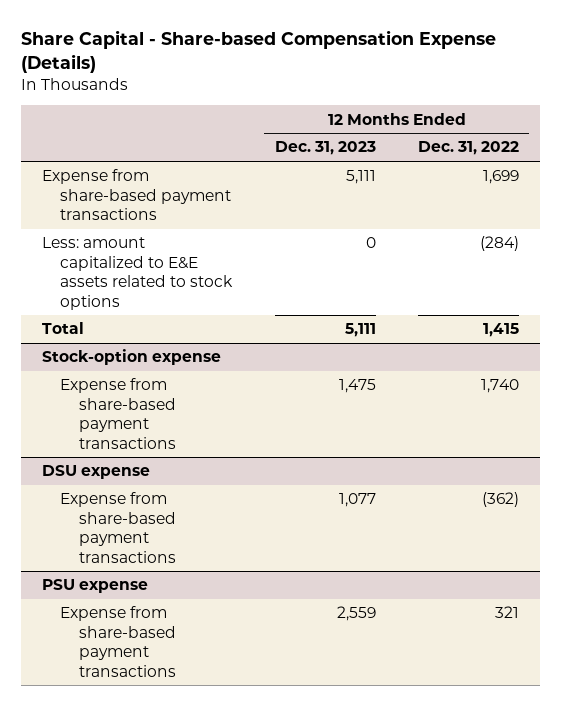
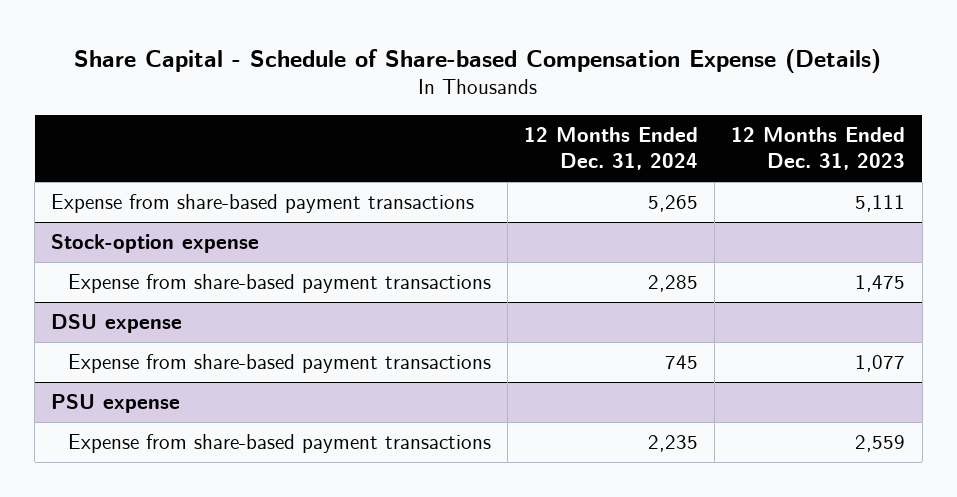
[21,30,497,73] Share Capital - Share-based Compensation Expense (Details) -> [74,48,882,73] Share Capital - Schedule of Share-based Compensation Expense (Details)
[417,141,519,156] Dec. 31, 2022 -> none
none -> [524,127,699,171] 12 Months Ended Dec. 31, 2024
[42,237,234,310] Less: amount capitalized to E&E assets related to stock options -> none
[42,322,85,335] Total -> none

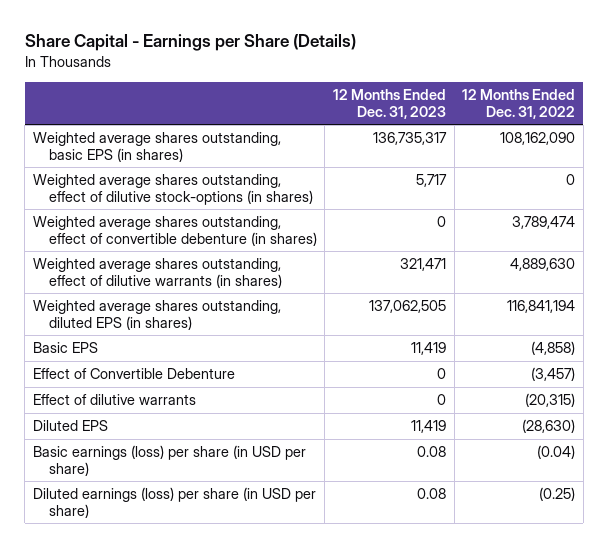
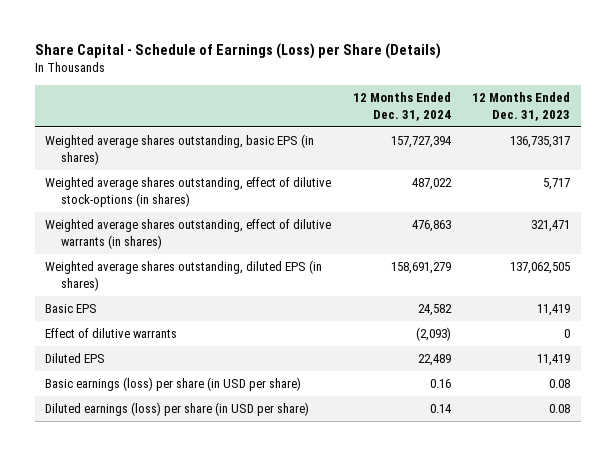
[24,34,356,52] Share Capital - Earnings per Share (Details) -> [34,42,441,59] Share Capital - Schedule of Earnings (Loss) per Share (Details)
[462,88,576,119] 12 Months Ended Dec. 31, 2022 -> none
none -> [352,91,451,121] 12 Months Ended Dec. 31, 2024
[32,216,317,247] Weighted average shares outstanding, effect of convertible debenture (in shares) -> none
[32,368,235,380] Effect of Convertible Debenture -> none

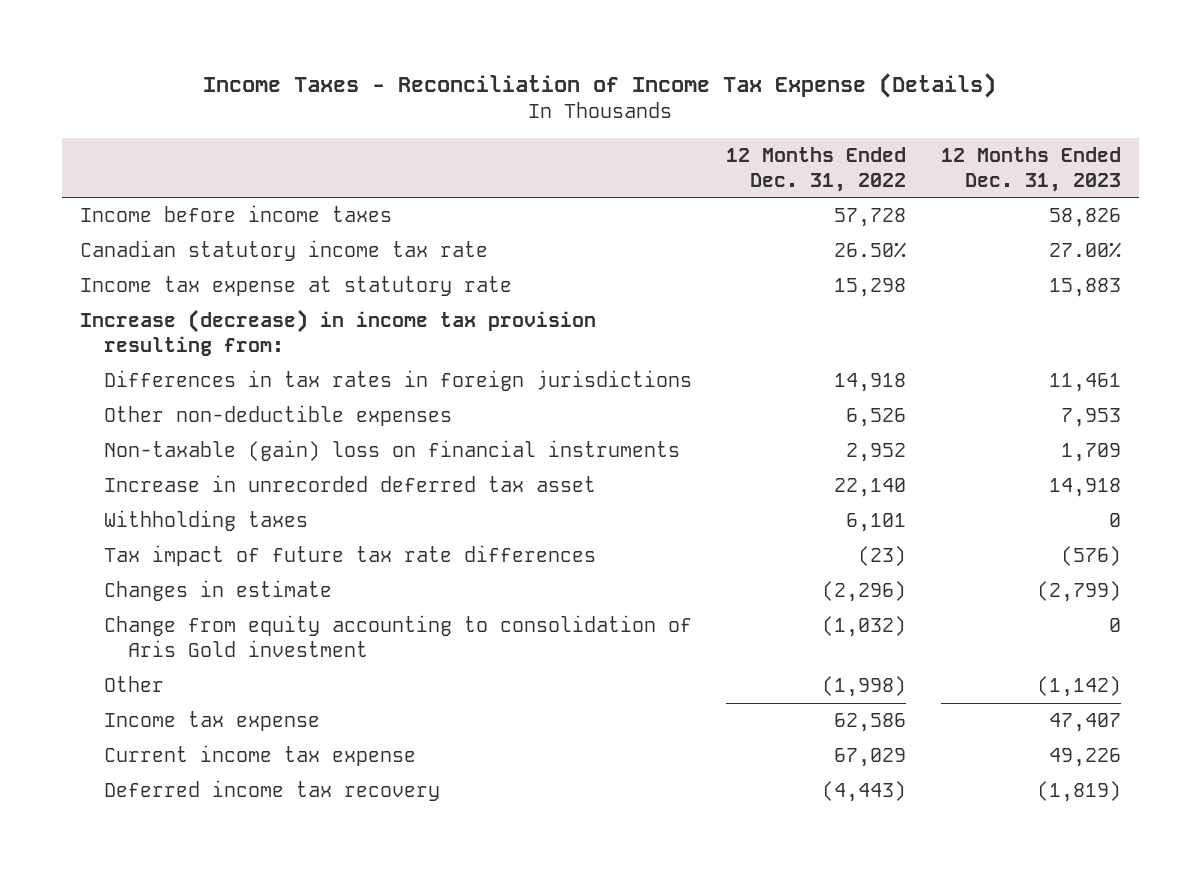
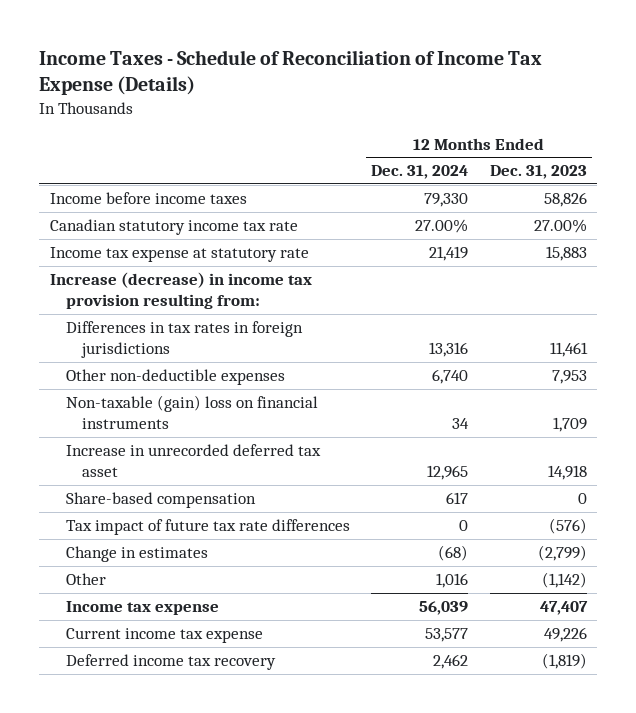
[203,73,997,99] Income Taxes - Reconciliation of Income Tax Expense (Details) -> [38,50,542,96] Income Taxes - Schedule of Reconciliation of Income Tax Expense (Details)
[726,146,907,192] 12 Months Ended Dec. 31, 2022 -> none
none -> [371,165,469,180] Dec. 31, 2024
[103,510,308,532] Withholding taxes -> none
none -> [65,492,256,509] Share-based compensation
[103,615,692,657] Change from equity accounting to consolidation of Aris Gold investment -> none
[103,580,332,602] Changes in estimate -> [65,546,208,563] Change in estimates

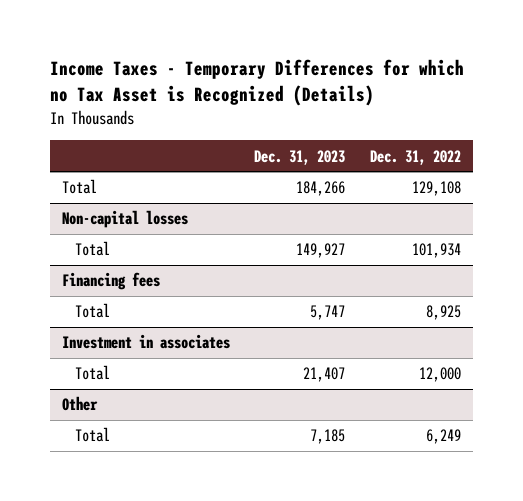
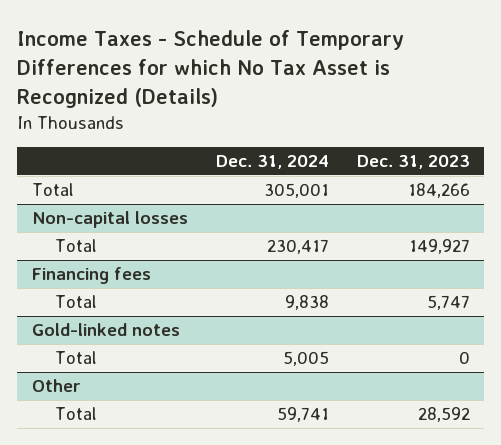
[49,59,464,107] Income Taxes - Temporary Differences for which no Tax Asset is Recognized (Details) -> [17,30,405,108] Income Taxes - Schedule of Temporary Differences for which No Tax Asset is Recognized (Details)
[369,149,461,165] Dec. 31, 2022 -> none
none -> [215,155,329,170] Dec. 31, 2024
[61,334,230,350] Investment in associates -> none
none -> [31,323,180,337] Gold-linked notes
[303,367,346,383] 21,407 -> [458,351,470,365] 0
[310,429,346,445] 7,185 -> [417,407,470,423] 28,592

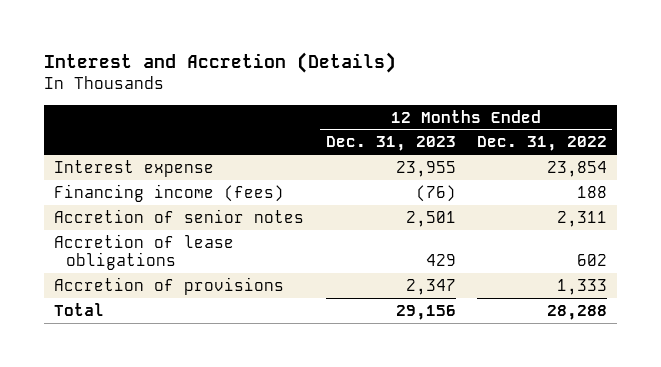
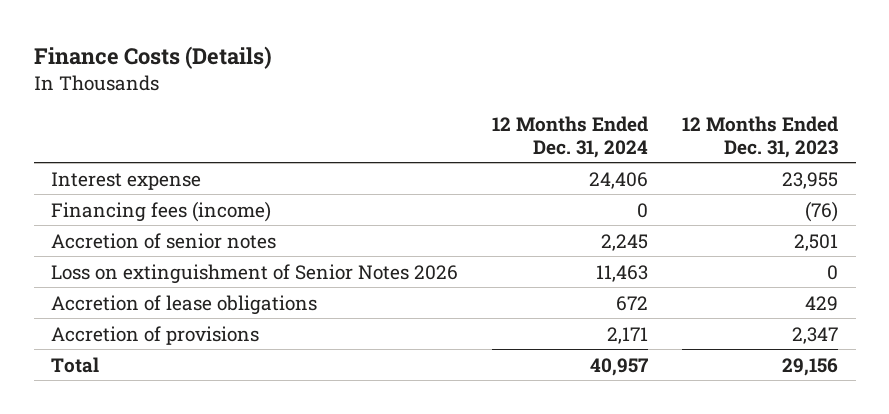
[43,52,396,74] Interest and Accretion (Details) -> [33,45,272,69] Finance Costs (Details)
[476,136,607,152] Dec. 31, 2022 -> none
none -> [492,116,649,158] 12 Months Ended Dec. 31, 2024
[54,183,285,202] Financing income (fees) -> [50,200,271,222] Financing fees (income)
none -> [50,263,458,284] Loss on extinguishment of Senior Notes 2026

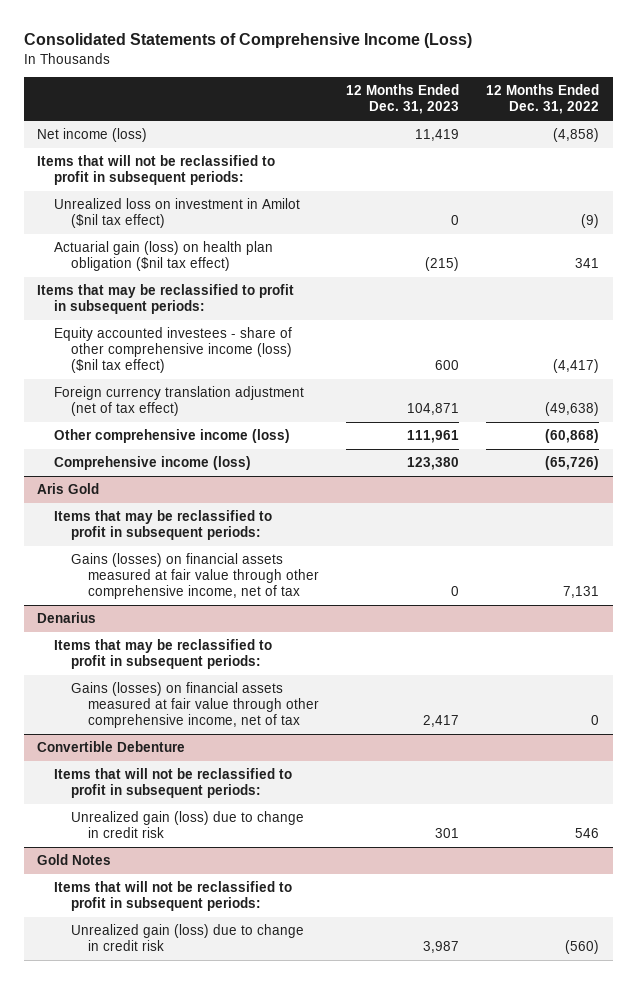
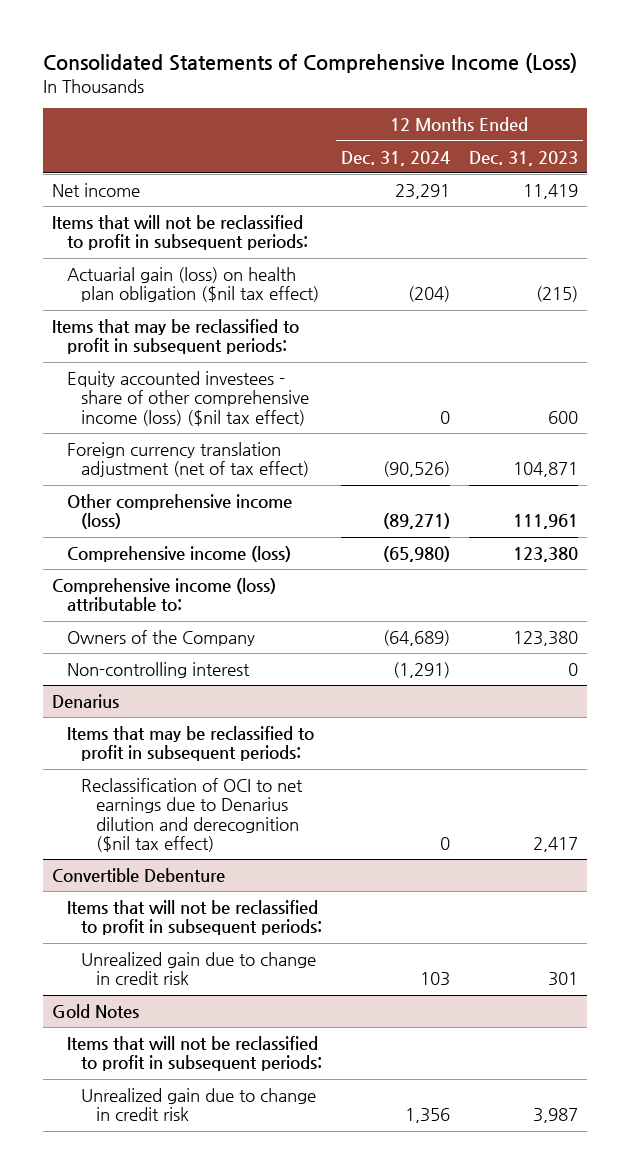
[486,84,600,115] 12 Months Ended Dec. 31, 2022 -> none
none -> [341,150,451,166] Dec. 31, 2024
[37,128,148,143] Net income (loss) -> [52,183,141,198] Net income
[54,198,301,229] Unrealized loss on investment in Amilot ($nil tax effect) -> none
[37,483,100,495] Aris Gold -> none
[54,510,273,541] Items that may be reclassified to profit in subsequent periods: -> none
[70,553,319,600] Gains (losses) on financial assets measured at fair value through other comprehensive income, net of tax -> none
none -> [52,578,277,612] Comprehensive income (loss) attributable to:
none -> [66,630,255,647] Owners of the Company
none -> [66,662,250,679] Non-controlling interest
[70,682,319,729] Gains (losses) on financial assets measured at fair value through other comprehensive income, net of tax -> [81,778,304,853] Reclassification of OCI to net earnings due to Denarius dilution and derecognition ($nil tax effect)
[70,811,304,839] Unrealized gain (loss) due to change in credit risk -> [81,952,317,986] Unrealized gain due to change in credit risk
[70,924,304,952] Unrealized gain (loss) due to change in credit risk -> [81,1088,317,1122] Unrealized gain due to change in credit risk

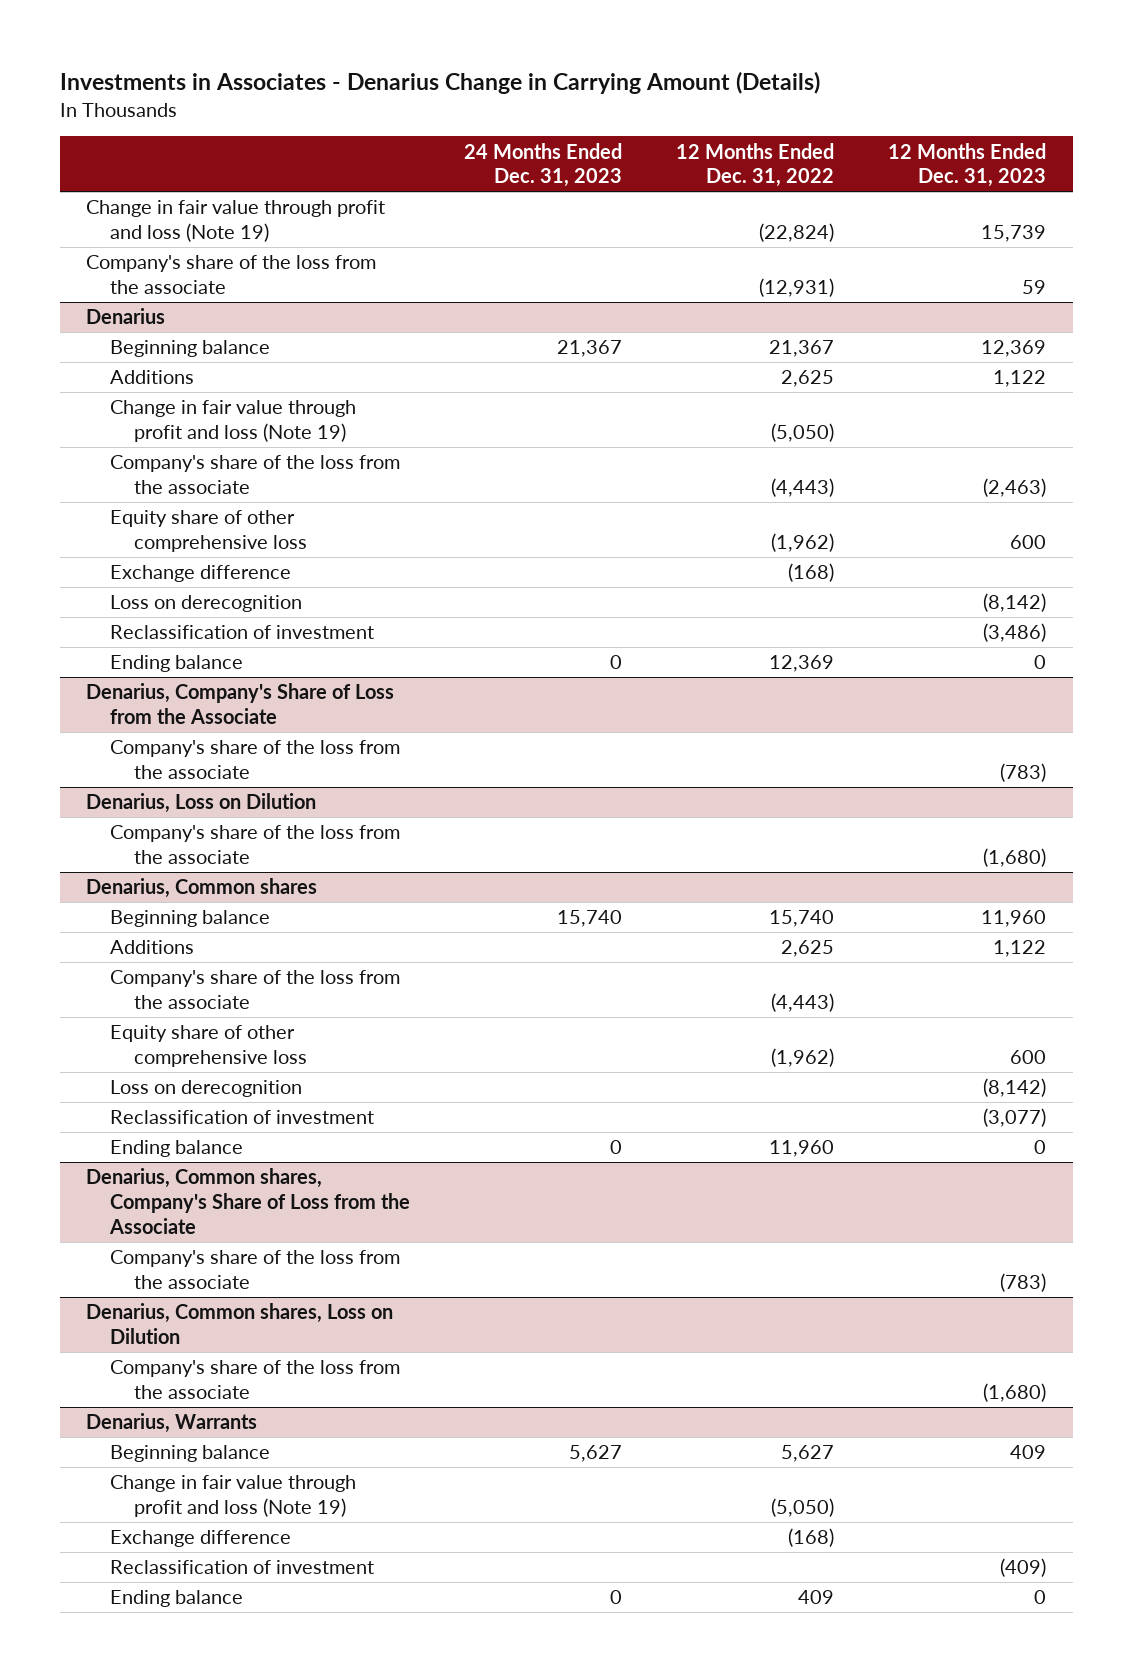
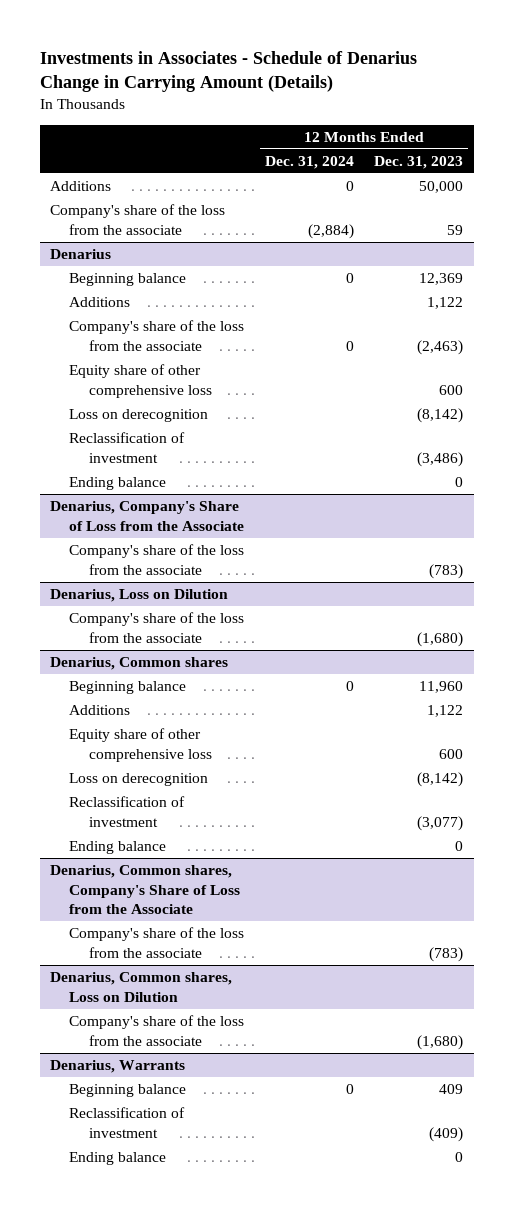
[59,71,820,95] Investments in Associates - Denarius Change in Carrying Amount (Details) -> [40,51,418,93] Investments in Associates - Schedule of Denarius Change in Carrying Amount (Details)
[464,142,623,188] 24 Months Ended Dec. 31, 2023 -> none
[676,142,835,188] 12 Months Ended Dec. 31, 2022 -> none
none -> [264,155,354,169] Dec. 31, 2024
[86,200,386,243] Change in fair value through profit and loss (Note 19) -> none
none -> [50,181,112,192] Additions
[110,400,357,443] Change in fair value through profit and loss (Note 19) -> none
[110,565,292,583] Exchange difference -> none
[110,970,401,1010] Company's share of the loss from the associate -> none
[110,1475,357,1518] Change in fair value through profit and loss (Note 19) -> none
[110,1530,292,1548] Exchange difference -> none

